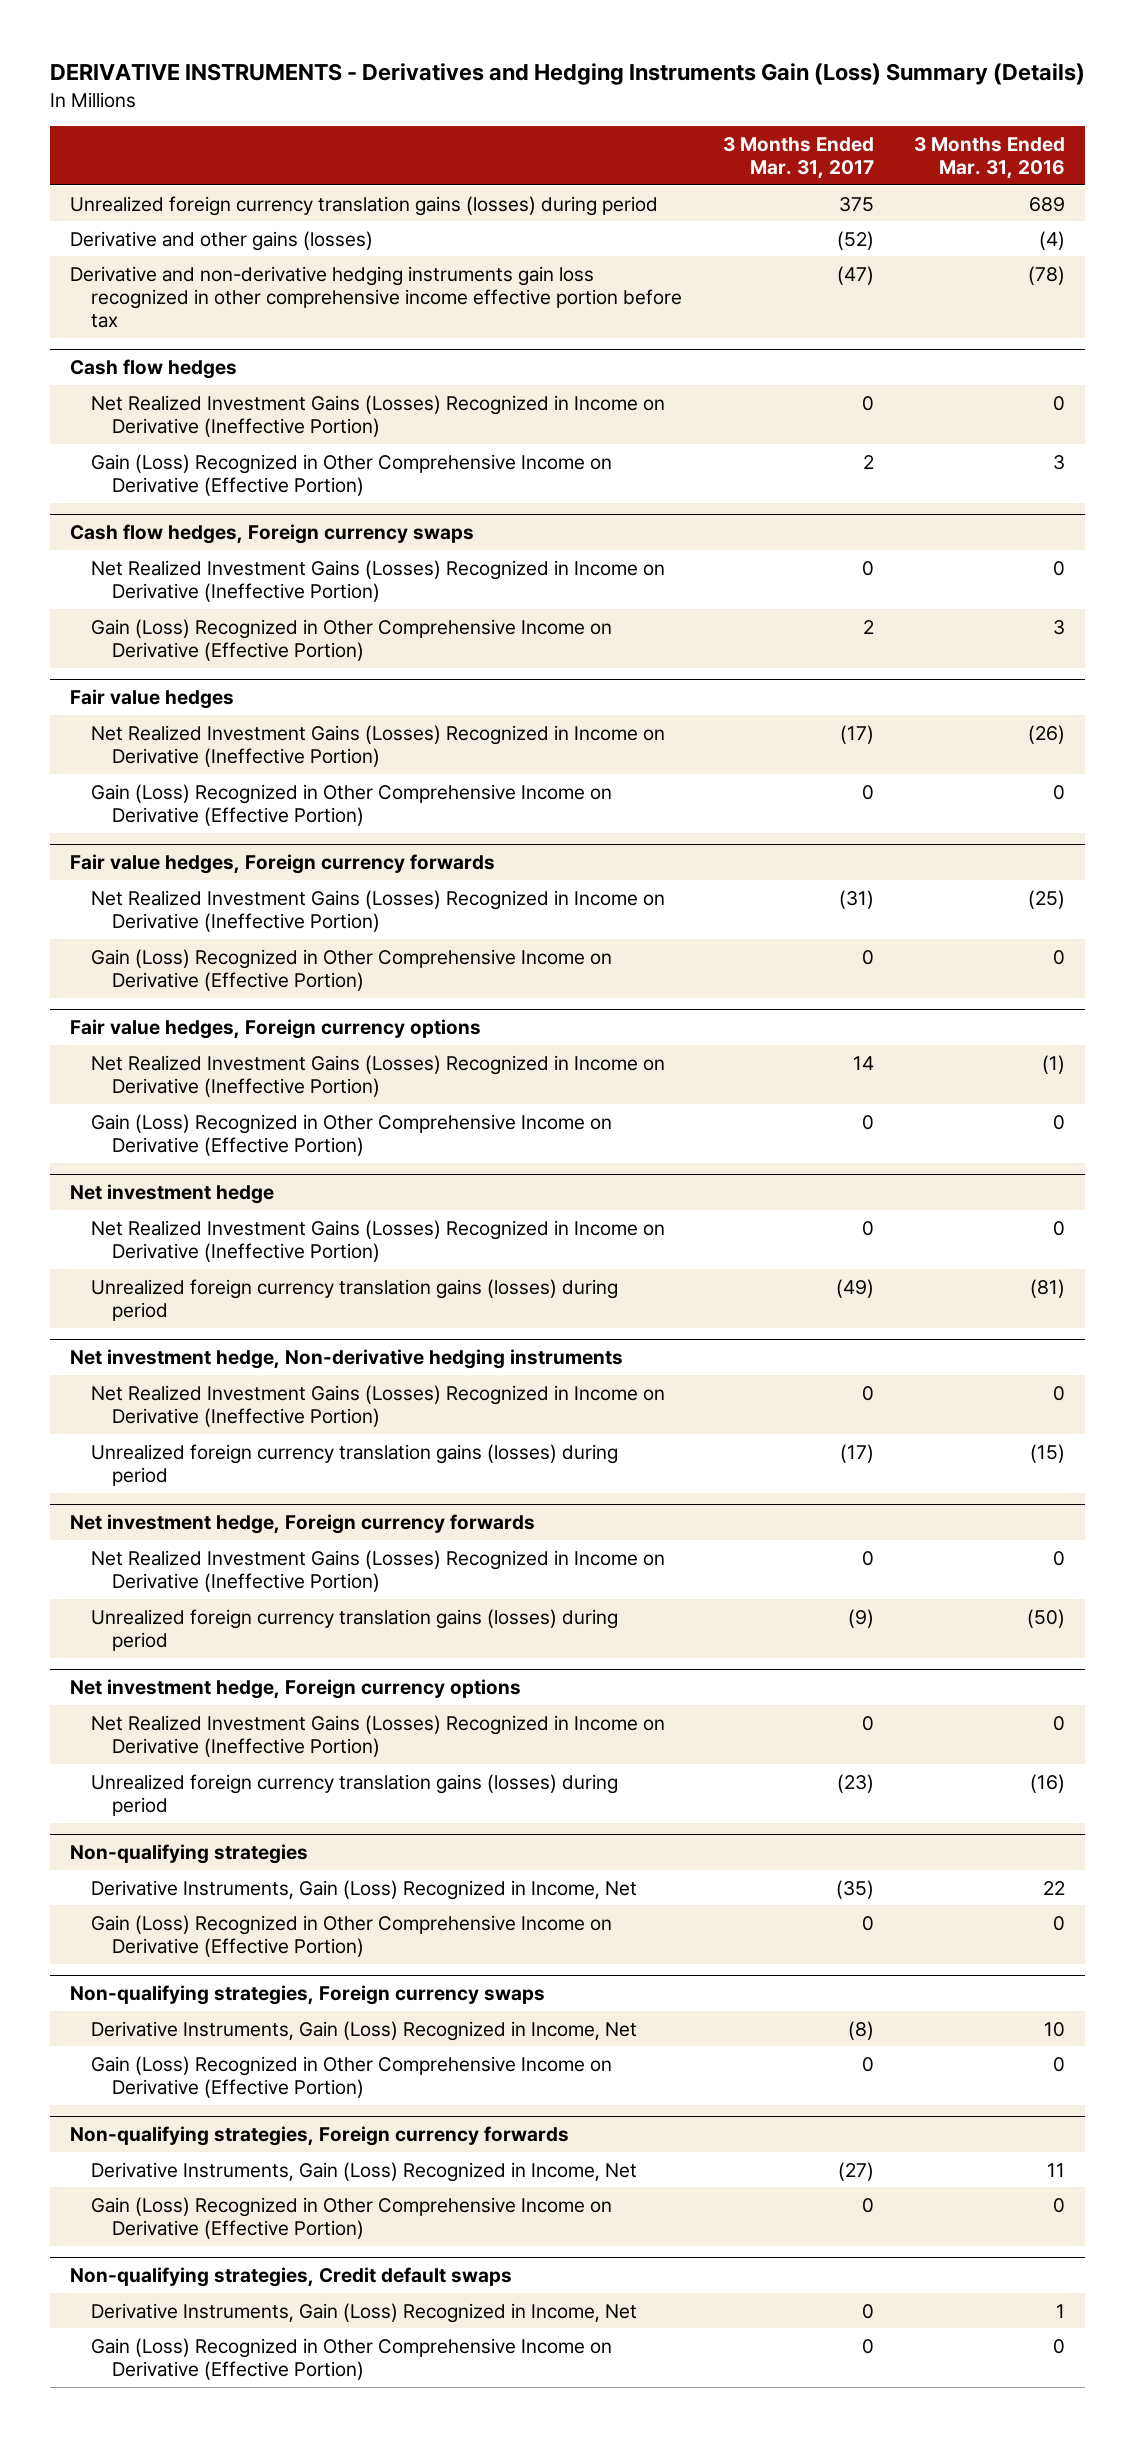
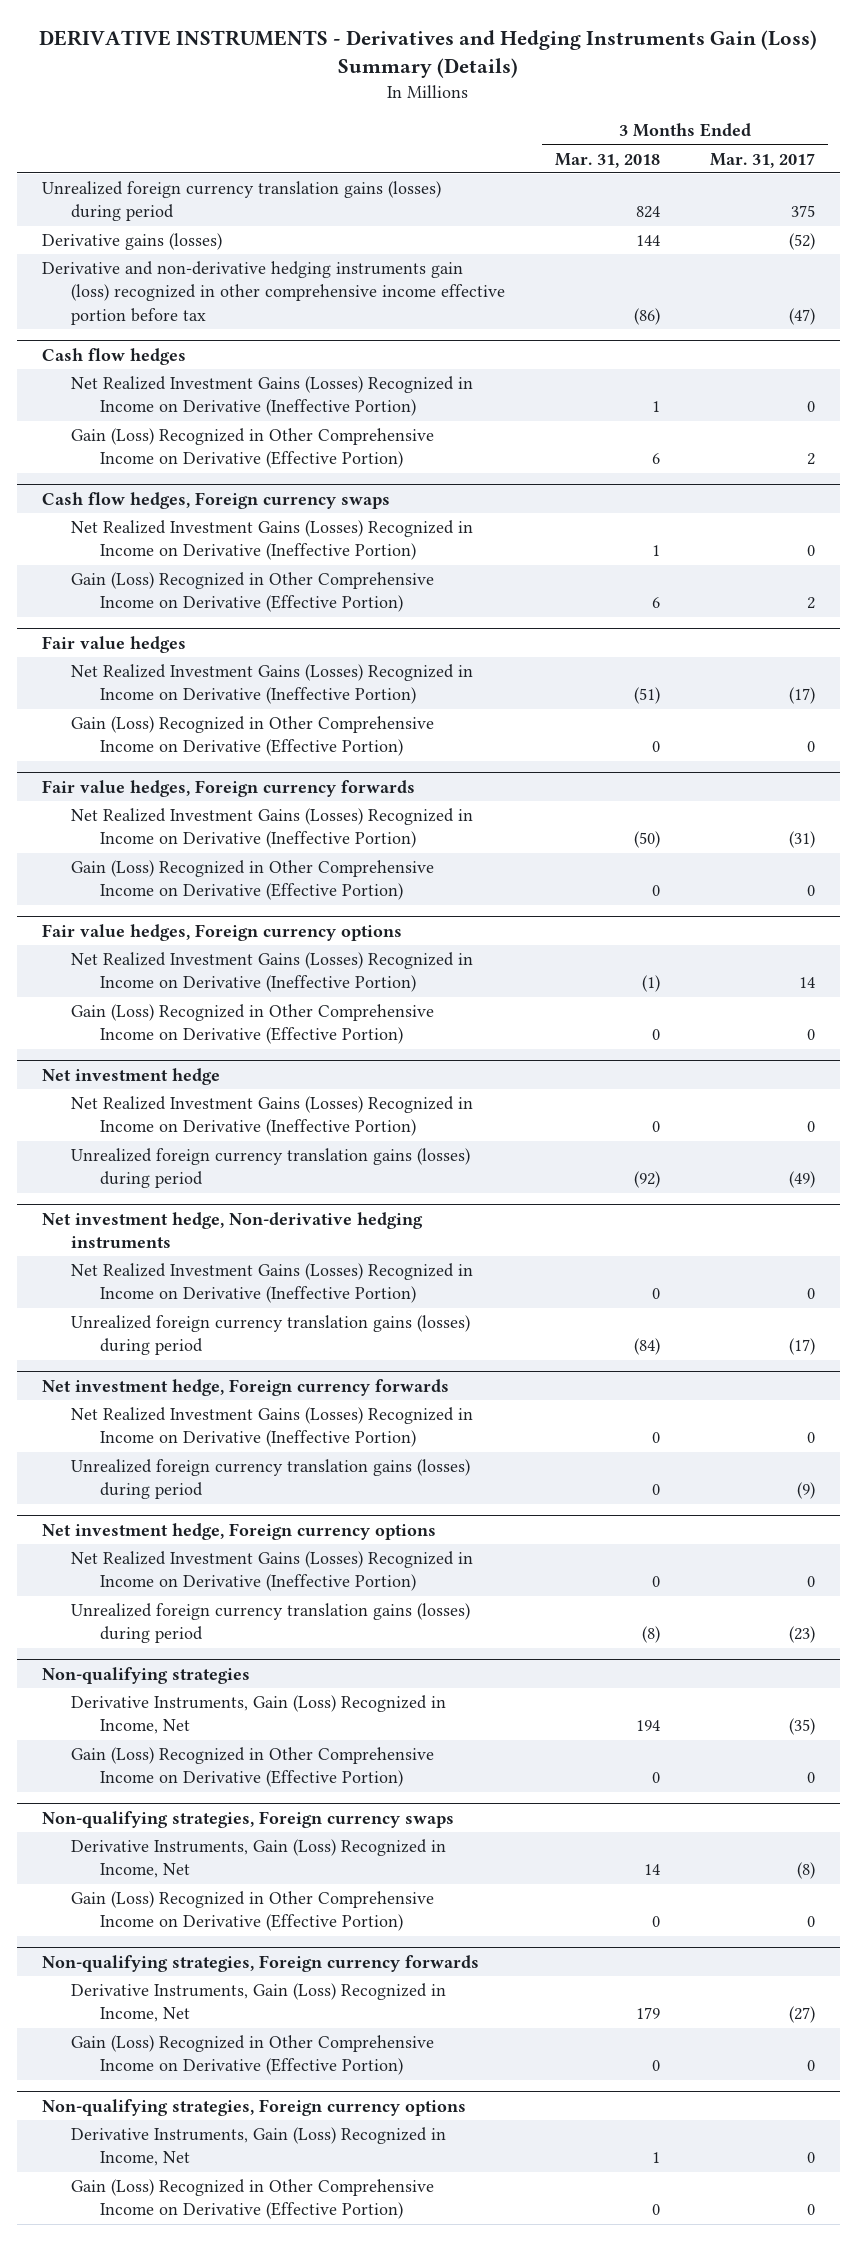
[914,137,1066,180] 3 Months Ended Mar. 31, 2016 -> none
none -> [555,152,661,168] Mar. 31, 2018
[69,230,373,251] Derivative and other gains (losses) -> [41,233,222,251] Derivative gains (losses)
[69,265,682,329] Derivative and non-derivative hedging instruments gain loss recognized in other comprehensive income effective portion before tax -> [41,261,505,325] Derivative and non-derivative hedging instruments gain (loss) recognized in other comprehensive income effective portion before tax
[69,2267,512,2288] Non-qualifying strategies, Credit default swaps -> none
none -> [41,2098,466,2116] Non-qualifying strategies, Foreign currency options

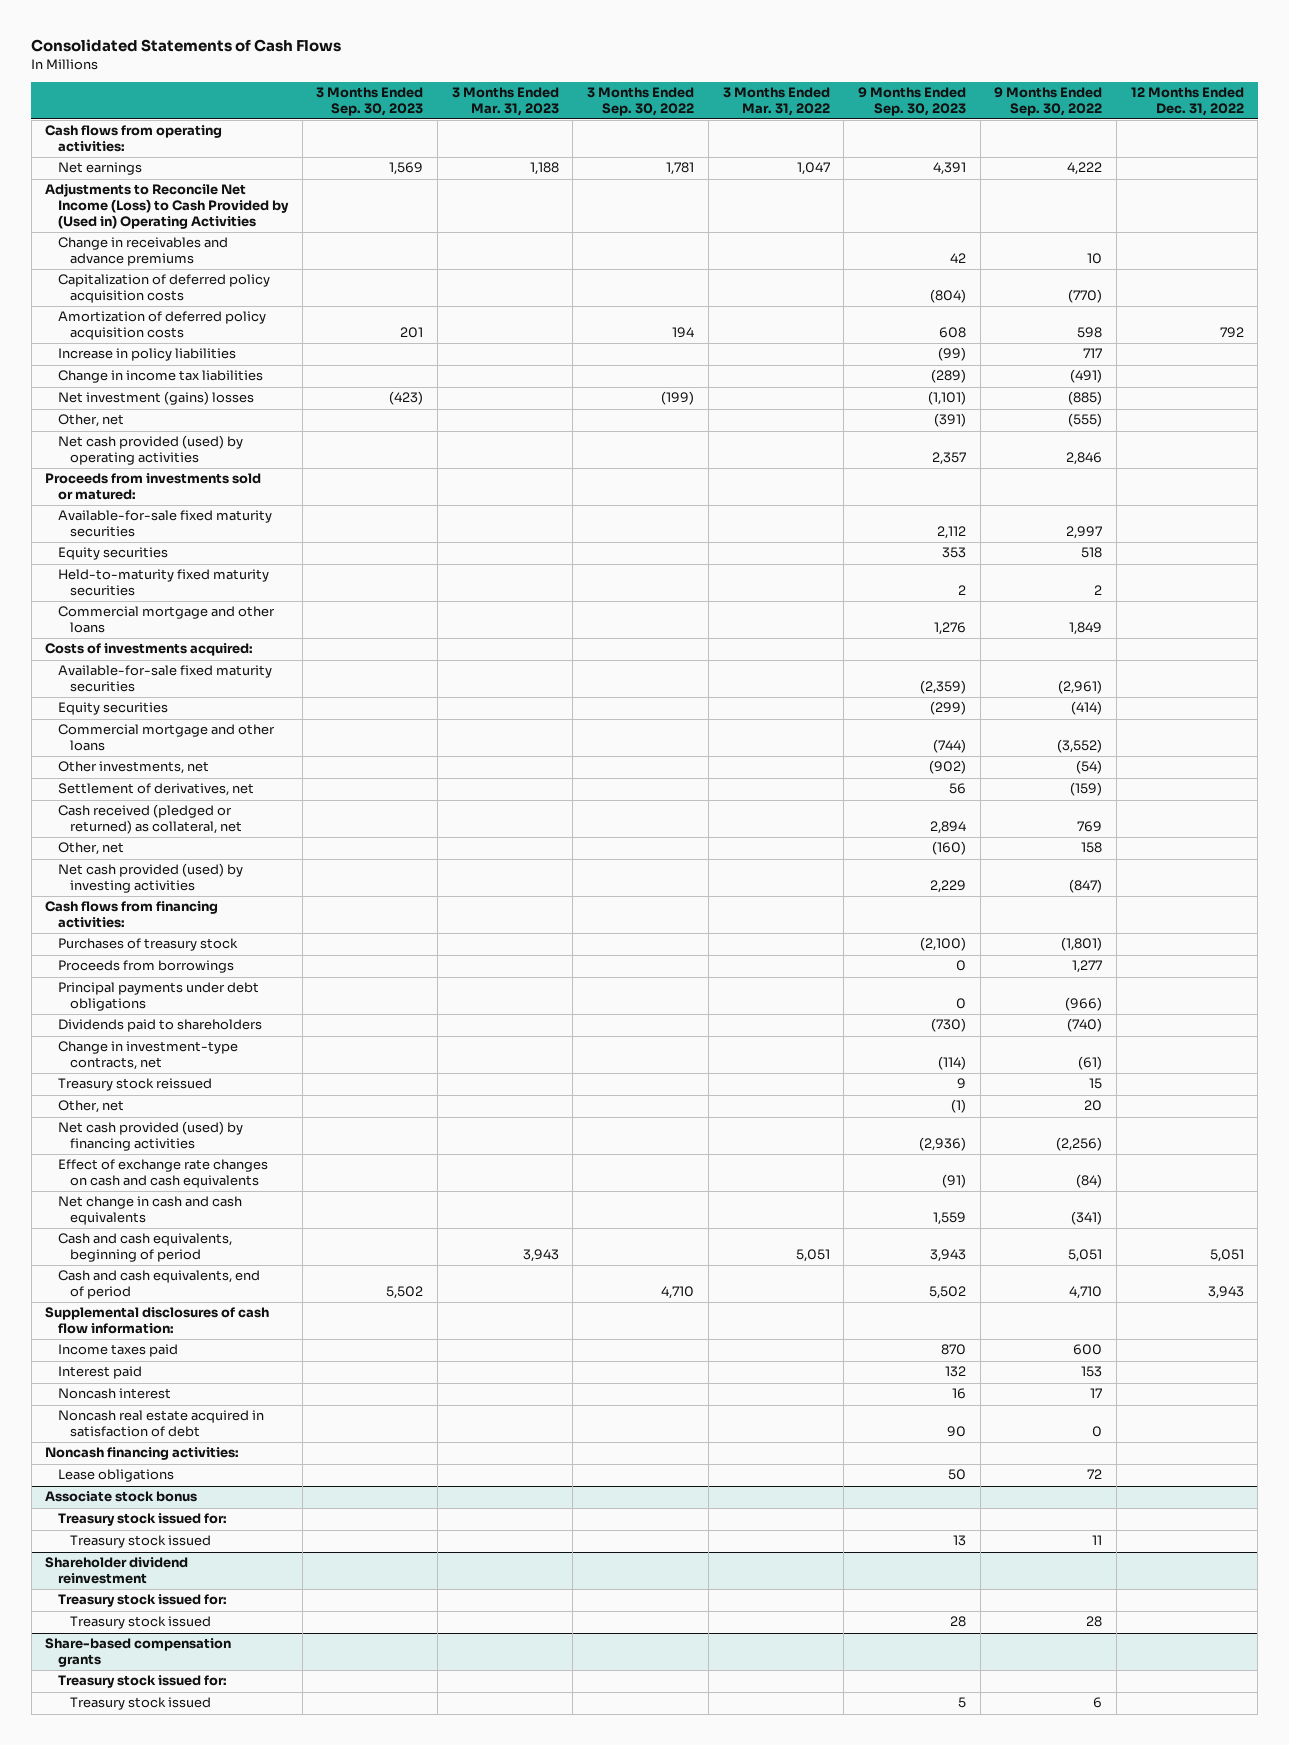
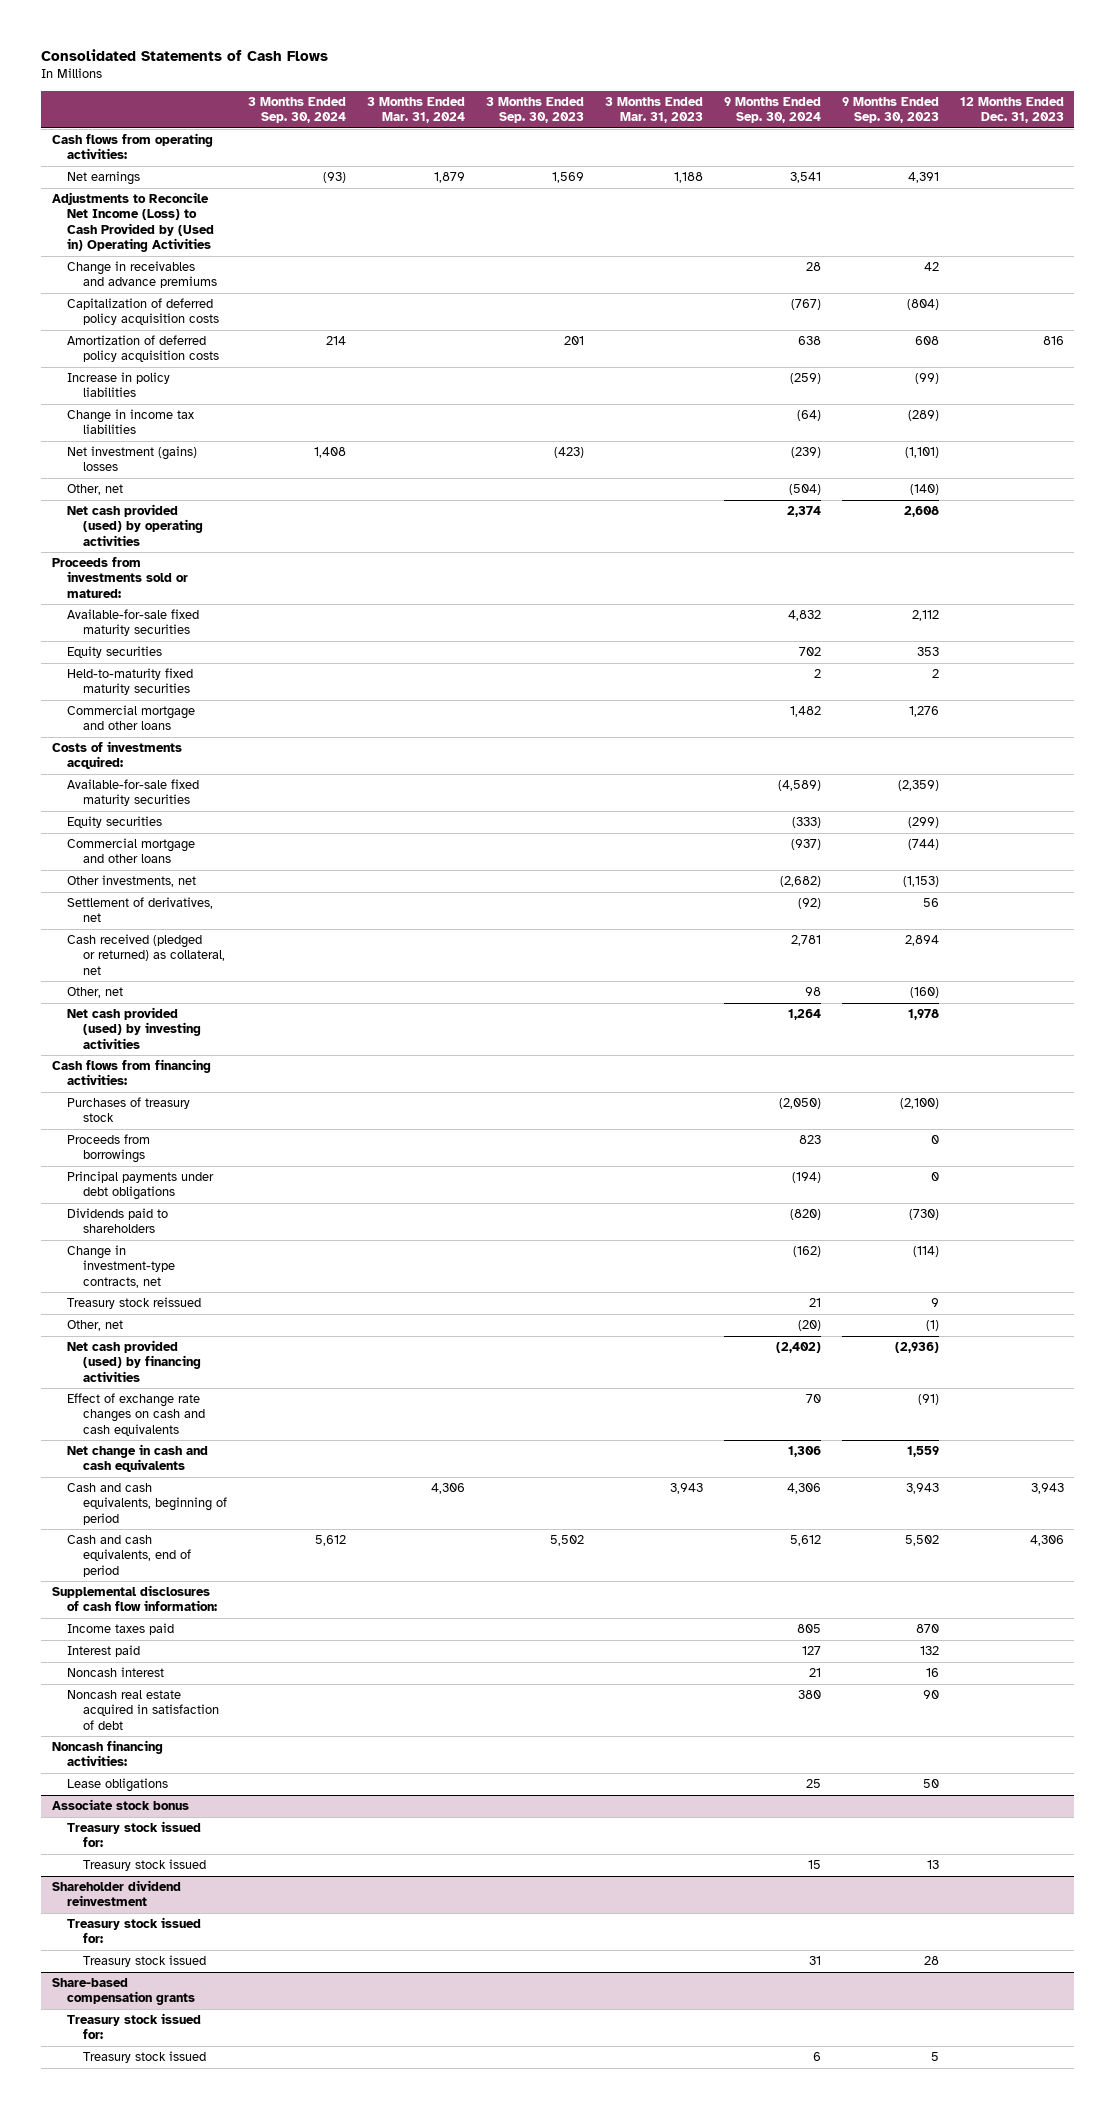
[587,87,695,116] 3 Months Ended Sep. 30, 2022 -> none
[722,87,830,116] 3 Months Ended Mar. 31, 2022 -> none
[994,87,1103,116] 9 Months Ended Sep. 30, 2022 -> none
[1130,87,1244,116] 12 Months Ended Dec. 31, 2022 -> none
none -> [247,96,346,124] 3 Months Ended Sep. 30, 2024
none -> [366,96,465,124] 3 Months Ended Mar. 31, 2024
none -> [723,96,821,124] 9 Months Ended Sep. 30, 2024
none -> [959,96,1064,124] 12 Months Ended Dec. 31, 2023
[933,413,966,428] (391) -> [909,484,939,496] (140)
[931,452,966,466] 2,357 -> [903,506,939,518] 2,608
[928,760,966,775] (902) -> [902,876,939,888] (1,153)
[929,880,966,894] 2,229 -> [907,1009,939,1021] 1,978

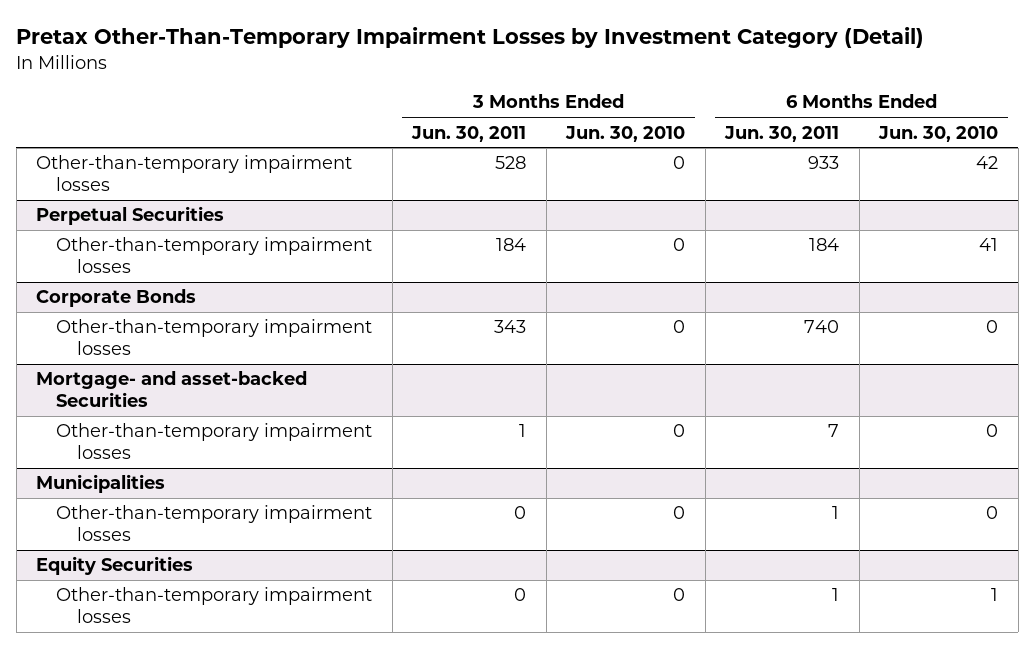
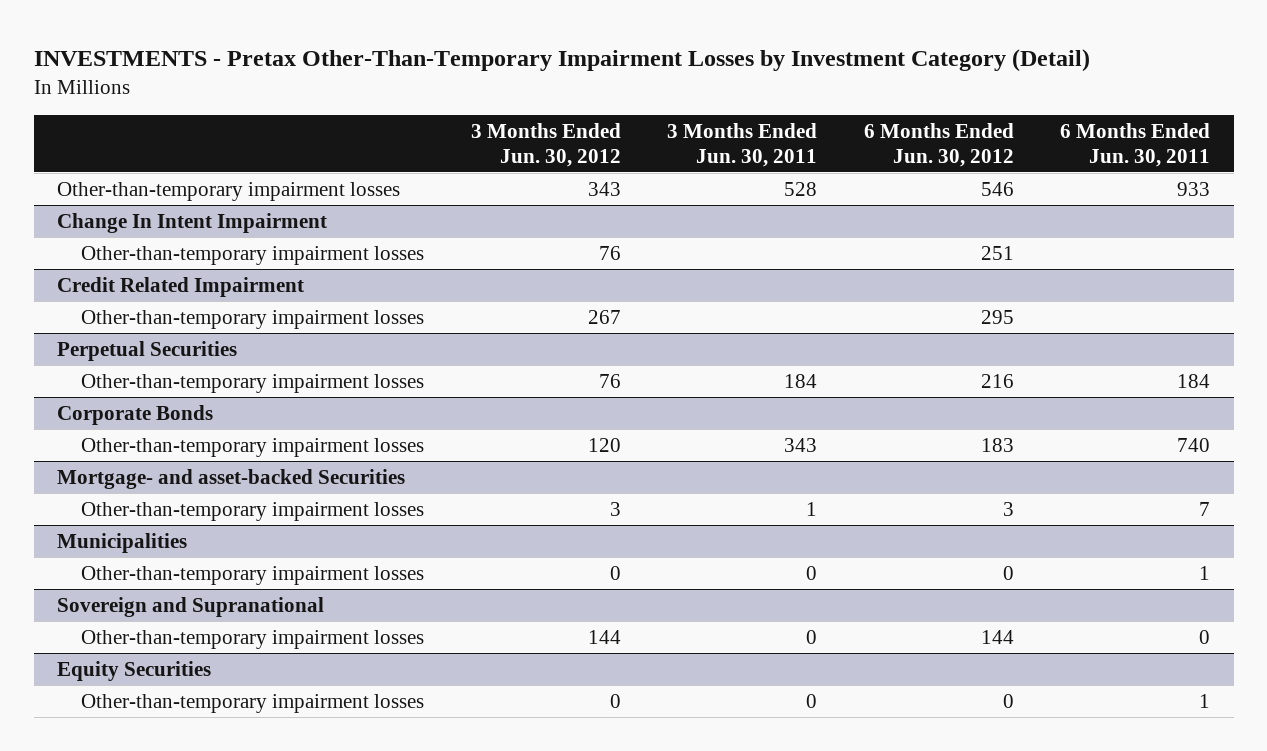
[16,27,925,49] Pretax Other-Than-Temporary Impairment Losses by Investment Category (Detail) -> [33,49,1090,73] INVESTMENTS - Pretax Other-Than-Temporary Impairment Losses by Investment Category (Detail)
[565,125,686,142] Jun. 30, 2010 -> none
[878,125,999,142] Jun. 30, 2010 -> none
none -> [470,122,621,167] 3 Months Ended Jun. 30, 2012
none -> [863,122,1014,167] 6 Months Ended Jun. 30, 2012
none -> [57,212,328,233] Change In Intent Impairment
none -> [81,245,425,265] Other-than-temporary impairment losses
none -> [57,276,305,297] Credit Related Impairment
none -> [81,309,425,329] Other-than-temporary impairment losses
none -> [57,596,325,617] Sovereign and Supranational
none -> [81,629,425,649] Other-than-temporary impairment losses

